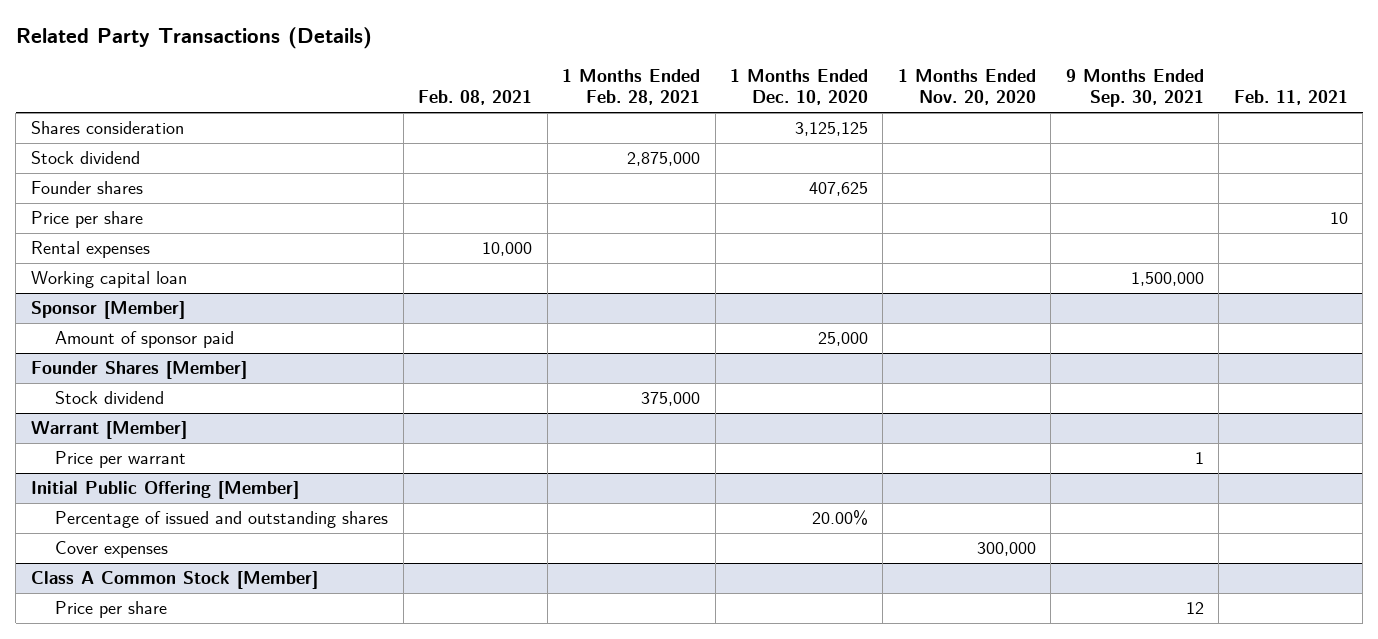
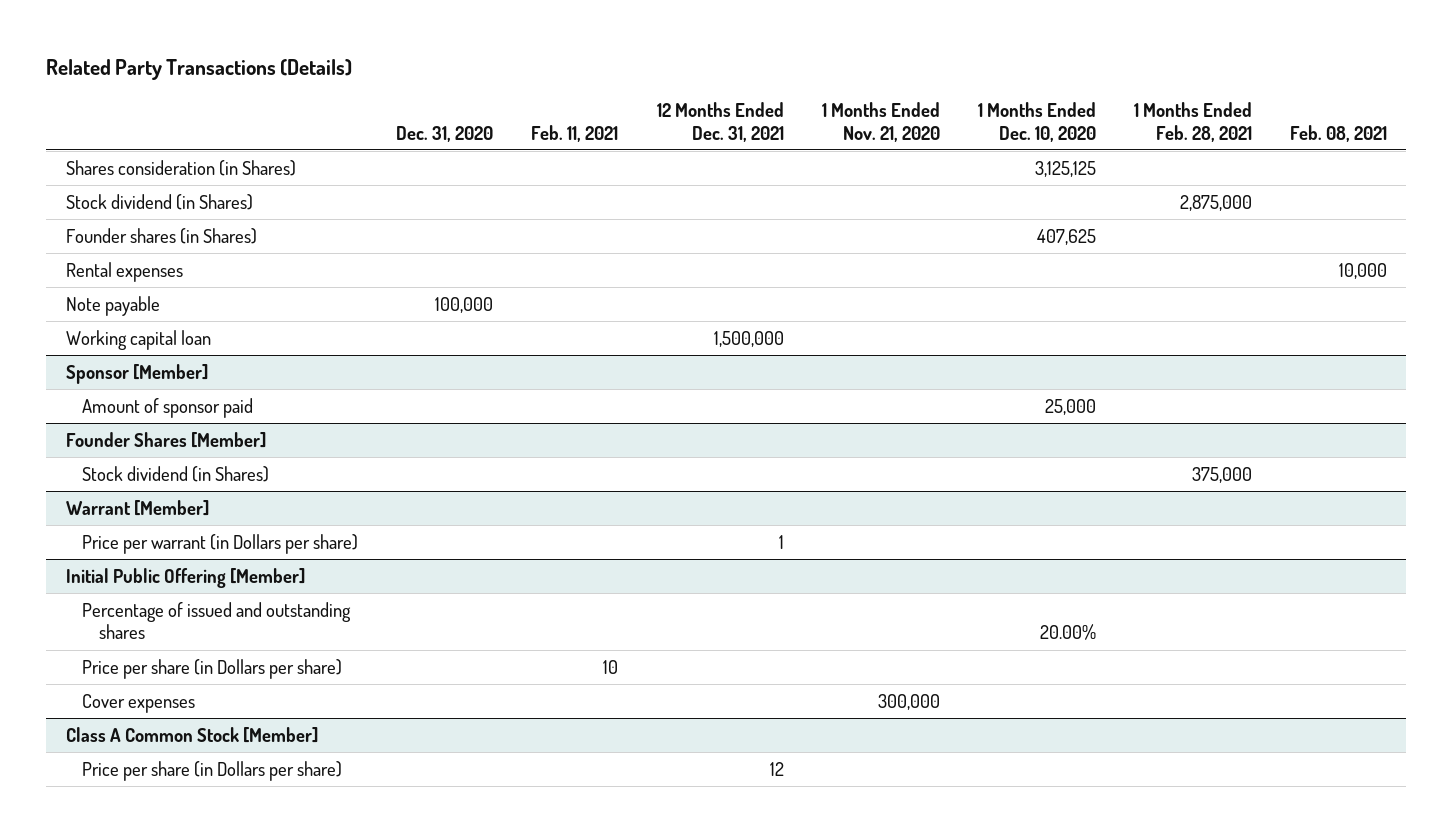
[897,68,1036,106] 1 Months Ended Nov. 20, 2020 -> none
[1065,68,1204,108] 9 Months Ended Sep. 30, 2021 -> none
none -> [396,125,494,142] Dec. 31, 2020
none -> [656,101,784,142] 12 Months Ended Dec. 31, 2021
none -> [821,101,940,142] 1 Months Ended Nov. 21, 2020
[30,211,143,229] Price per share -> none
[30,121,184,135] Shares consideration -> [65,159,296,176] Shares consideration (in Shares)
[30,151,140,165] Stock dividend -> [65,193,253,210] Stock dividend (in Shares)
[30,181,143,195] Founder shares -> [65,227,257,244] Founder shares (in Shares)
none -> [65,295,160,316] Note payable
[55,391,165,405] Stock dividend -> [82,465,270,482] Stock dividend (in Shares)
[55,451,187,469] Price per warrant -> [82,533,359,554] Price per warrant (in Dollars per share)
none -> [82,658,343,679] Price per share (in Dollars per share)
[55,601,168,619] Price per share -> [82,760,343,781] Price per share (in Dollars per share)

